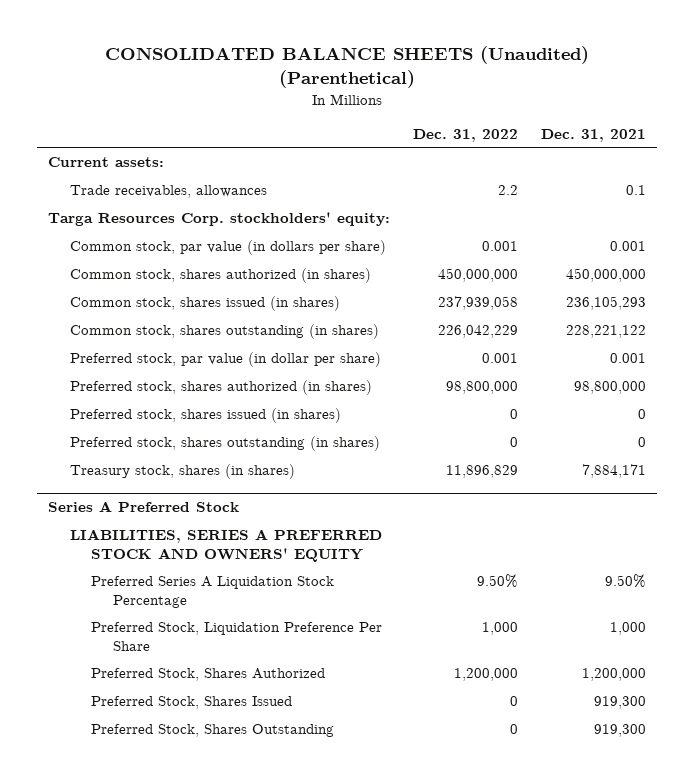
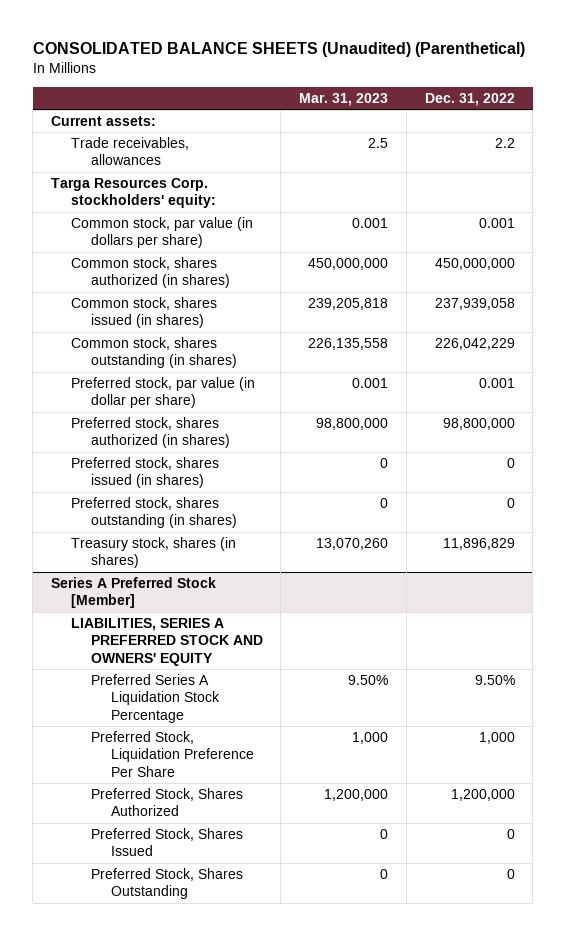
[540,128,646,142] Dec. 31, 2021 -> none
none -> [299,92,389,106] Mar. 31, 2023
[48,501,240,513] Series A Preferred Stock -> [50,576,216,609] Series A Preferred Stock [Member]

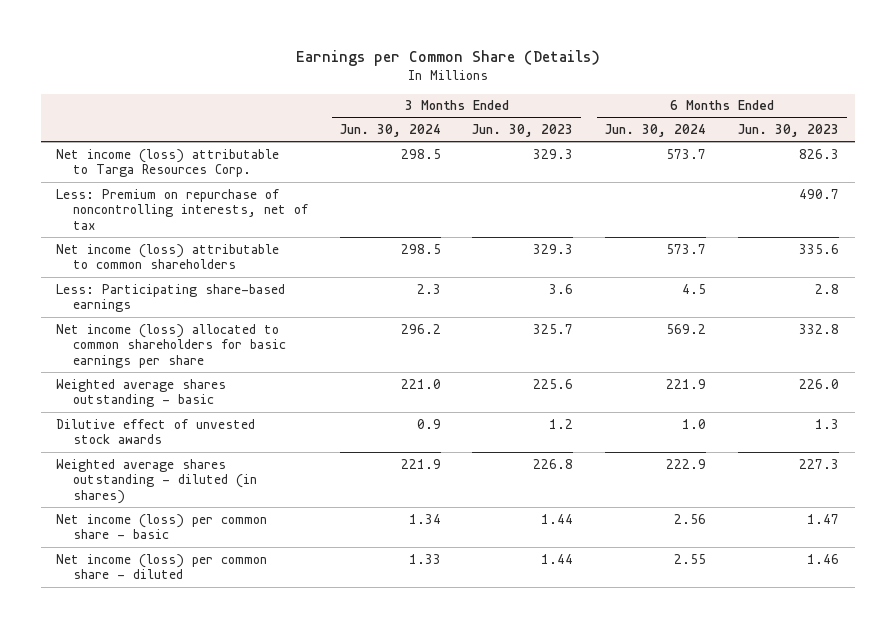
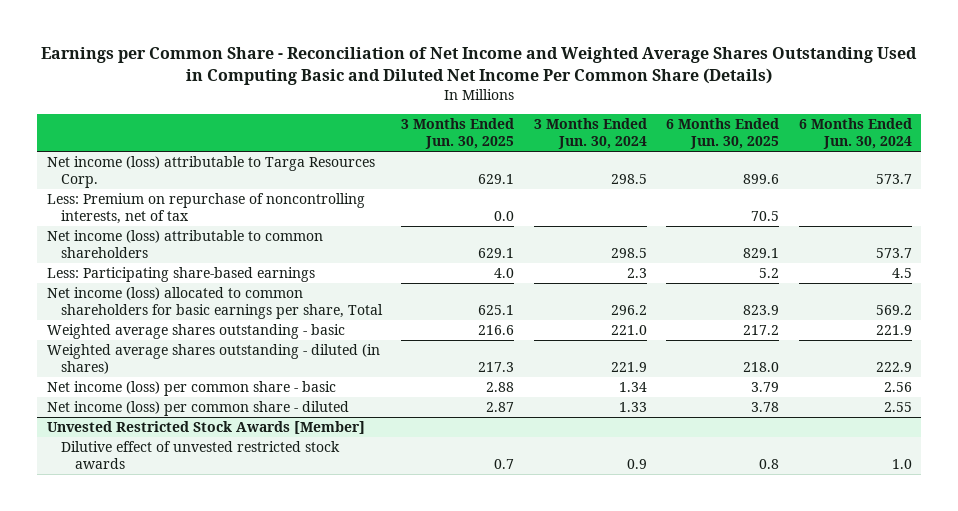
[295,49,600,66] Earnings per Common Share (Details) -> [41,46,918,85] Earnings per Common Share - Reconciliation of Net Income and Weighted Average Shares Outstanding Used in Computing Basic and Diluted Net Income Per Common Share (Details)
[472,124,574,138] Jun. 30, 2023 -> none
[738,124,840,138] Jun. 30, 2023 -> none
none -> [401,118,515,150] 3 Months Ended Jun. 30, 2025
none -> [666,118,780,150] 6 Months Ended Jun. 30, 2025
[56,323,286,369] Net income (loss) allocated to common shareholders for basic earnings per share -> [46,287,383,320] Net income (loss) allocated to common shareholders for basic earnings per share, Total
[56,418,256,445] Dilutive effect of unvested stock awards -> none
none -> [46,421,365,435] Unvested Restricted Stock Awards [Member]
none -> [60,441,340,470] Dilutive effect of unvested restricted stock awards

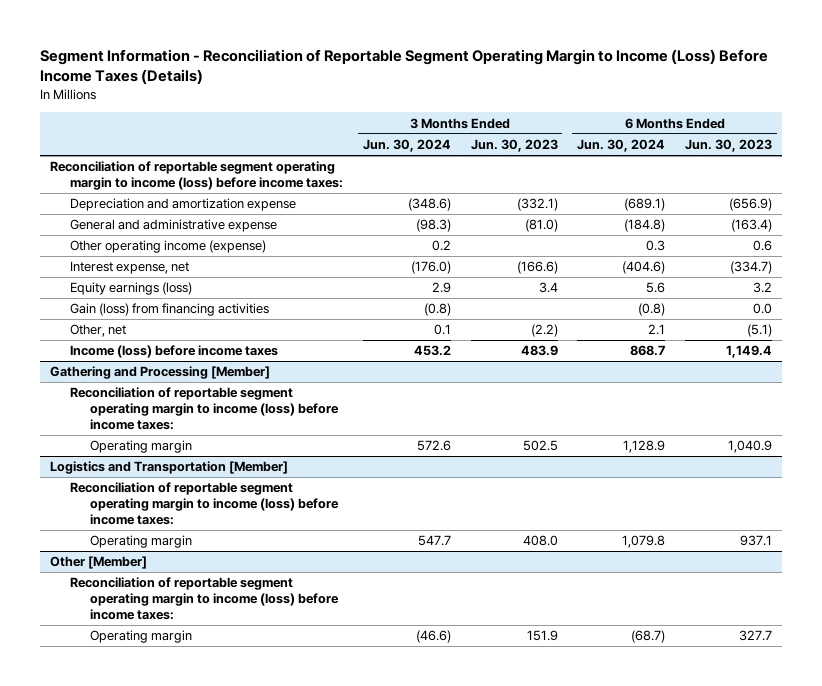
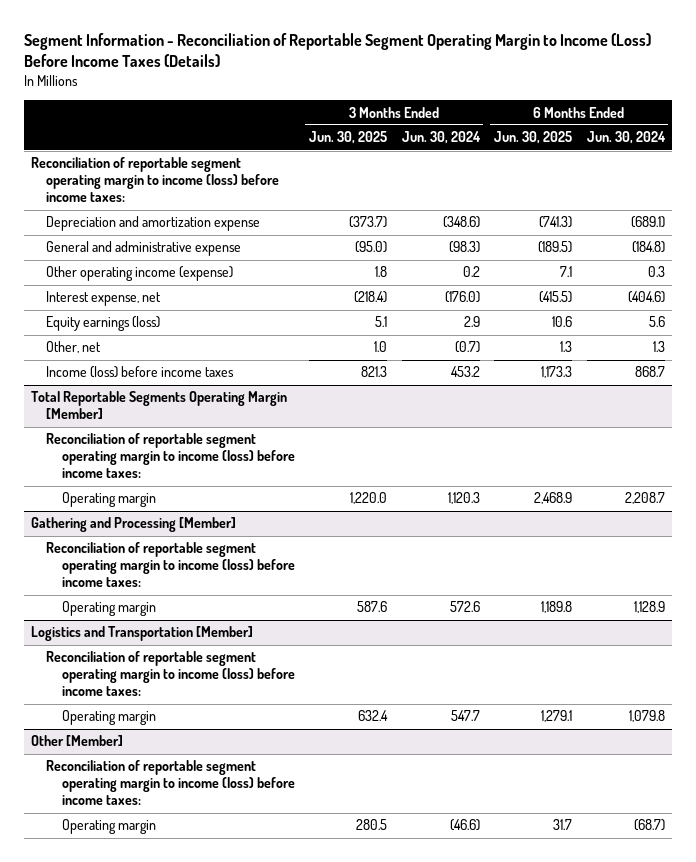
[470,139,558,153] Jun. 30, 2023 -> none
[685,139,773,153] Jun. 30, 2023 -> none
none -> [309,131,388,145] Jun. 30, 2025
none -> [494,131,573,145] Jun. 30, 2025
[69,303,269,317] Gain (loss) from financing activities -> none
[433,324,451,336] 0.1 -> [454,341,480,354] (0.7)
[648,324,666,336] 2.1 -> [652,341,665,353] 1.3
none -> [31,391,288,420] Total Reportable Segments Operating Margin [Member]
none -> [46,433,295,479] Reconciliation of reportable segment operating margin to income (loss) before income taxes:
none -> [61,492,156,508] Operating margin

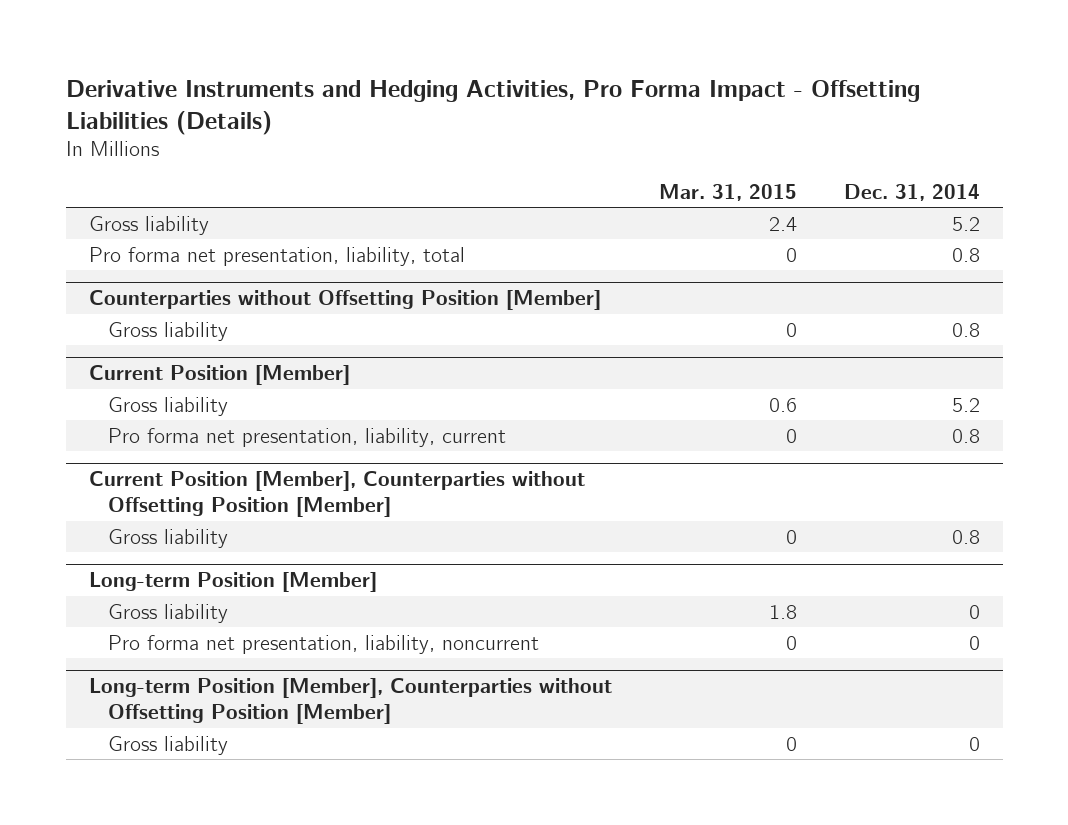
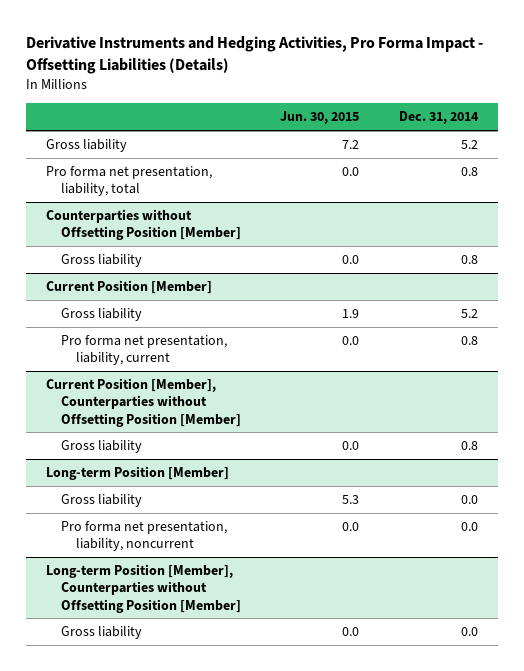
[658,183,797,201] Mar. 31, 2015 -> none
none -> [280,111,360,125] Jun. 30, 2015
[968,604,980,619] 0 -> [460,495,478,505] 0.0
[968,635,980,650] 0 -> [460,522,478,532] 0.0
[968,736,980,751] 0 -> [460,627,478,637] 0.0

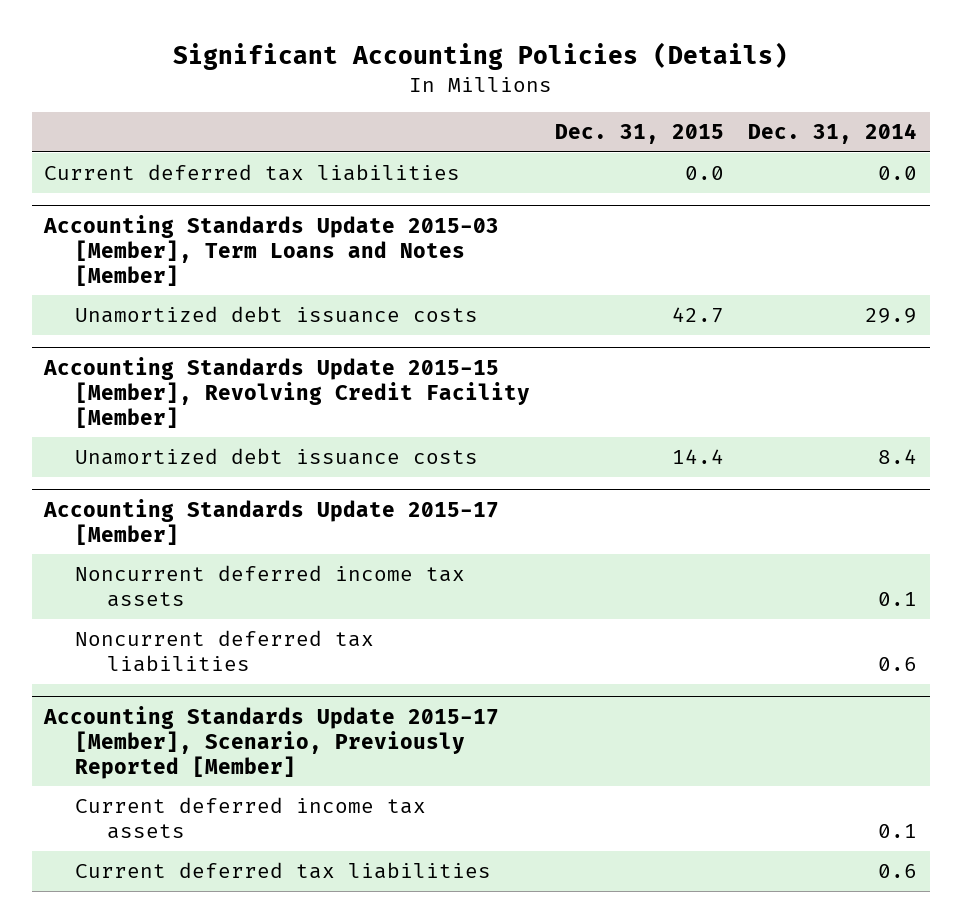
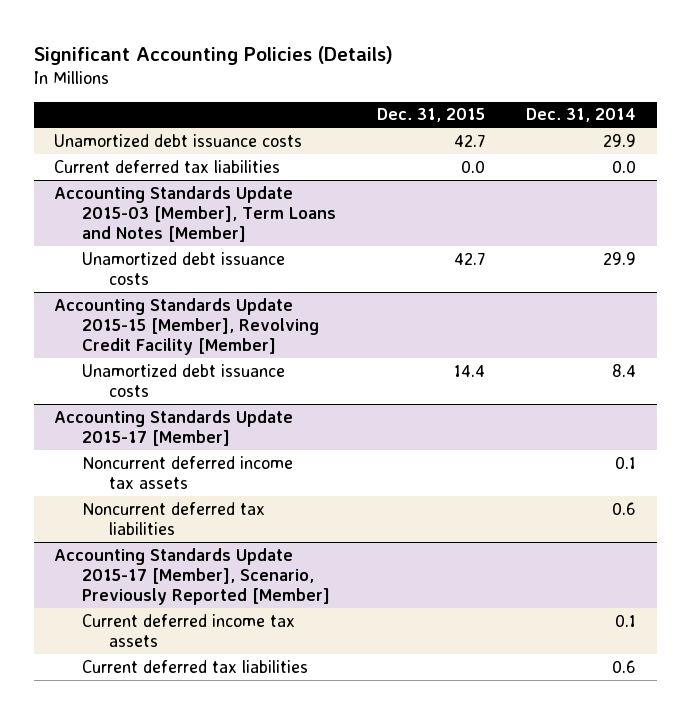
none -> [54,133,303,147] Unamortized debt issuance costs

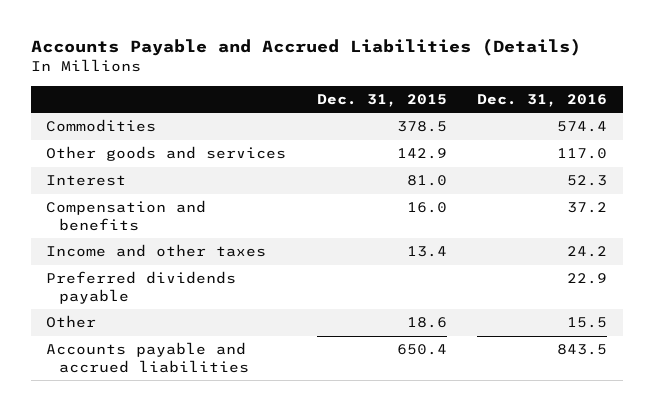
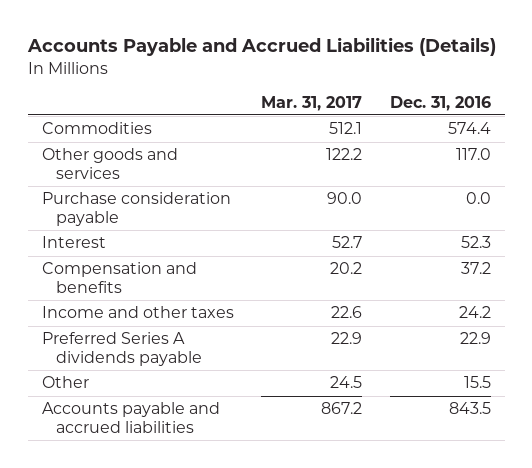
[316,93,447,107] Dec. 31, 2015 -> none
none -> [261,95,363,111] Mar. 31, 2017
none -> [41,192,231,226] Purchase consideration payable
[45,271,236,304] Preferred dividends payable -> [41,332,203,366] Preferred Series A dividends payable

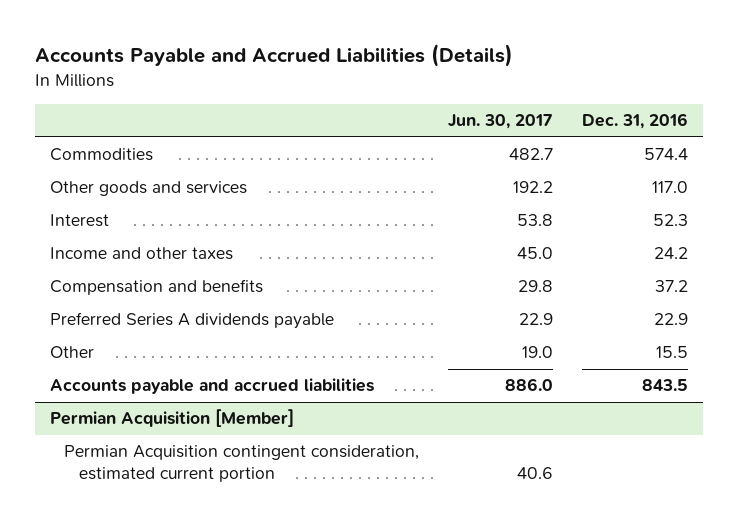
[261,95,363,111] Mar. 31, 2017 -> none
none -> [448,114,554,130] Jun. 30, 2017
[41,192,231,226] Purchase consideration payable -> none
[41,262,197,293] Compensation and benefits -> [49,279,263,296] Compensation and benefits
none -> [49,409,294,428] Permian Acquisition [Member]
none -> [64,445,420,482] Permian Acquisition contingent consideration, estimated current portion

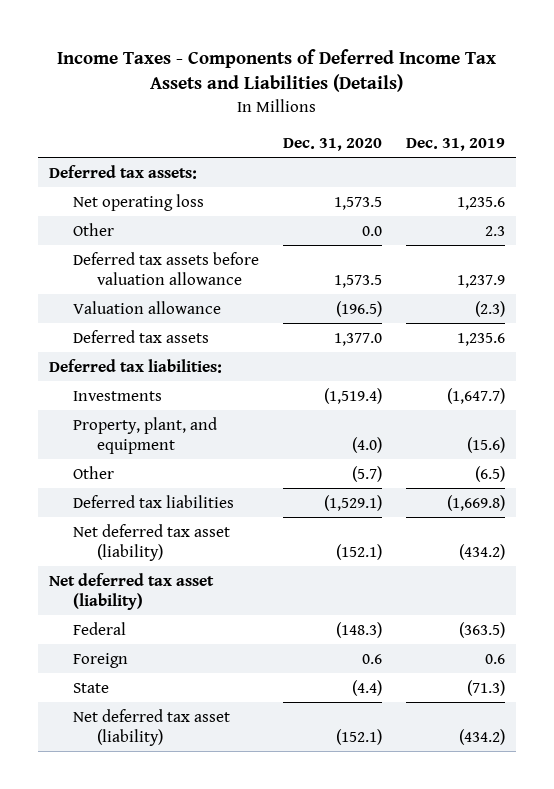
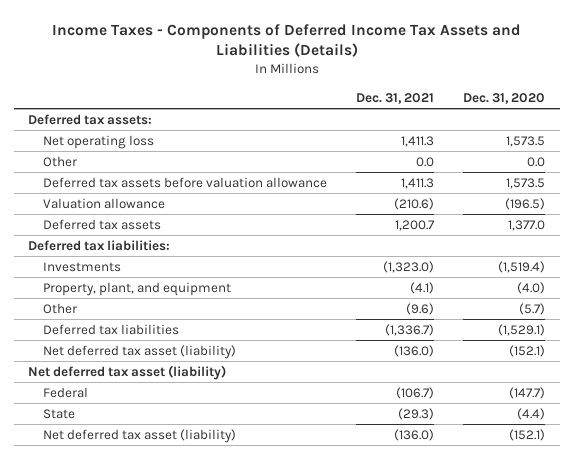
[405,137,505,151] Dec. 31, 2019 -> none
none -> [355,92,434,104] Dec. 31, 2021
[73,652,129,668] Foreign -> none
[336,621,383,638] (148.3) -> [508,386,545,399] (147.7)

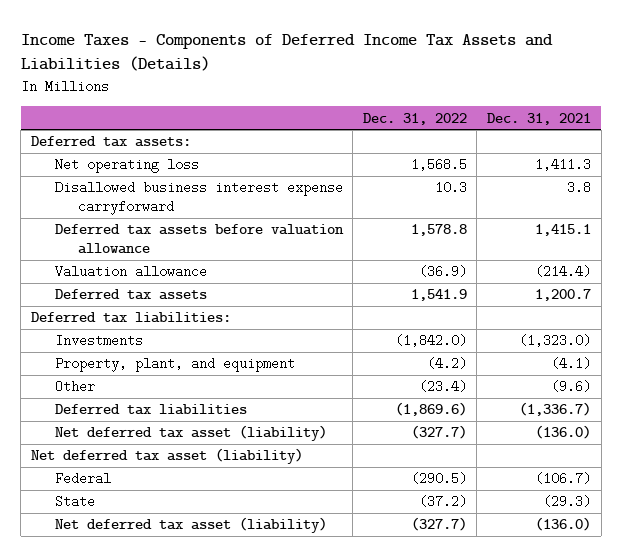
[462,92,545,104] Dec. 31, 2020 -> none
none -> [362,112,467,125] Dec. 31, 2022
[42,155,77,167] Other -> none
none -> [54,181,343,216] Disallowed business interest expense carryforward
[400,177,434,189] 1,411.3 -> [535,224,592,237] 1,415.1
[393,197,434,210] (210.6) -> [535,265,592,279] (214.4)

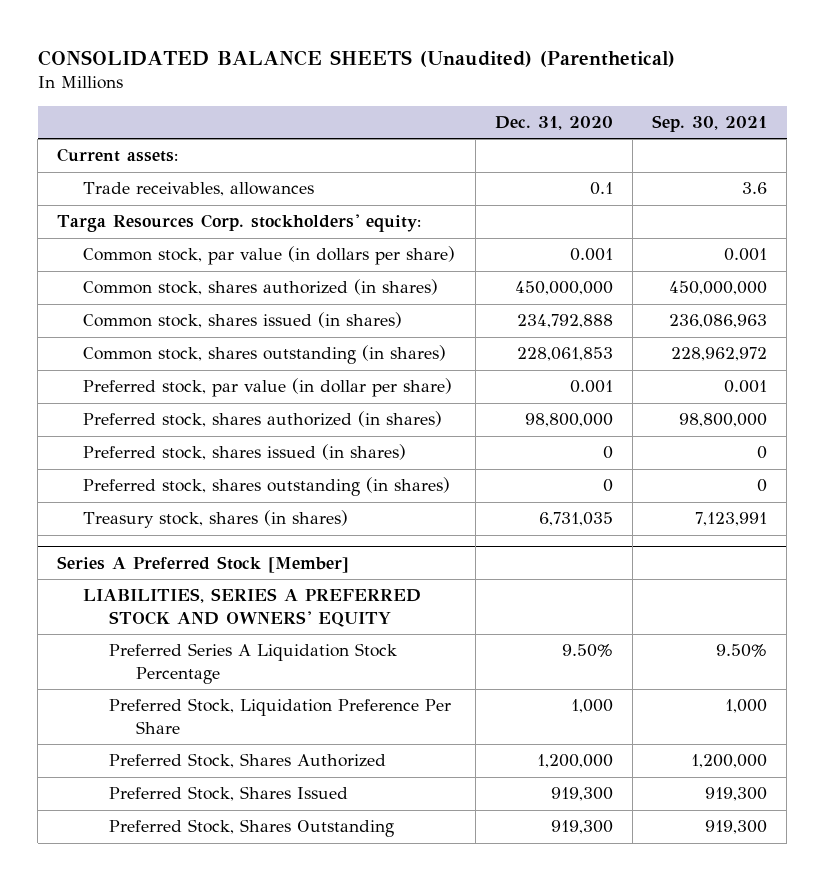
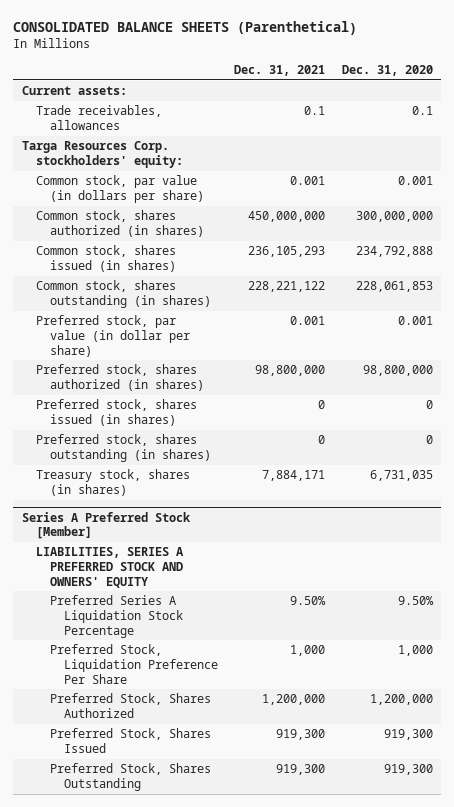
[37,49,675,67] CONSOLIDATED BALANCE SHEETS (Unaudited) (Parenthetical) -> [13,20,358,35] CONSOLIDATED BALANCE SHEETS (Parenthetical)
[652,115,768,133] Sep. 30, 2021 -> none
none -> [234,65,326,77] Dec. 31, 2021
[514,281,613,296] 450,000,000 -> [355,211,433,223] 300,000,000

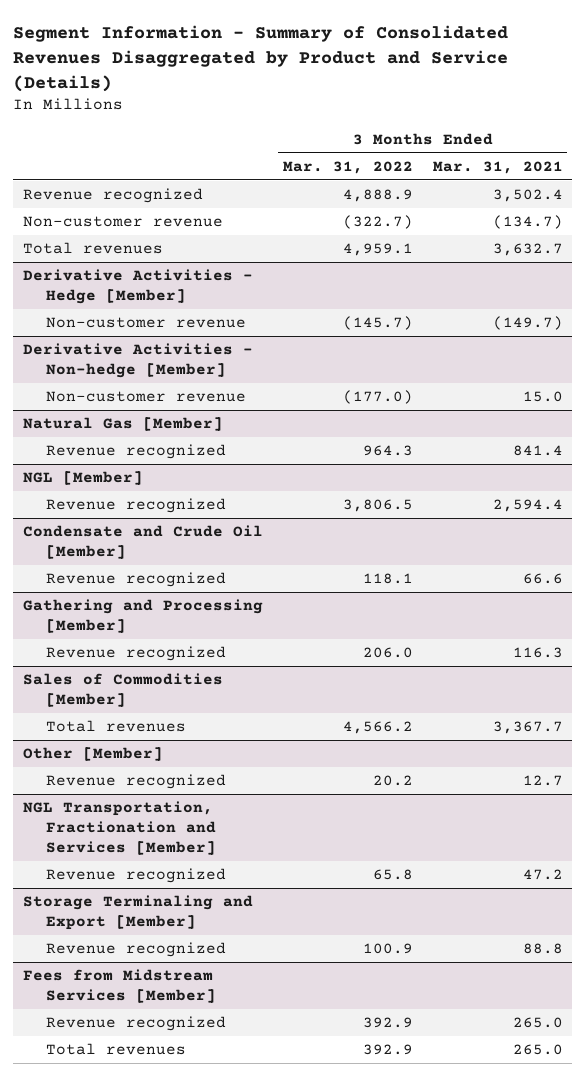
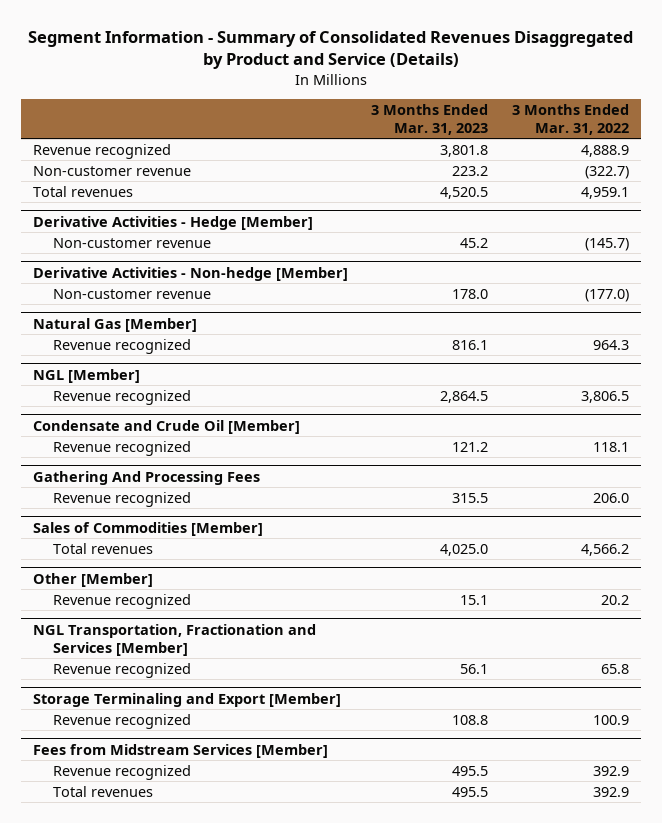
[432,160,563,174] Mar. 31, 2021 -> none
none -> [371,104,489,135] 3 Months Ended Mar. 31, 2023
[23,599,264,633] Gathering and Processing [Member] -> [32,470,260,485] Gathering And Processing Fees

